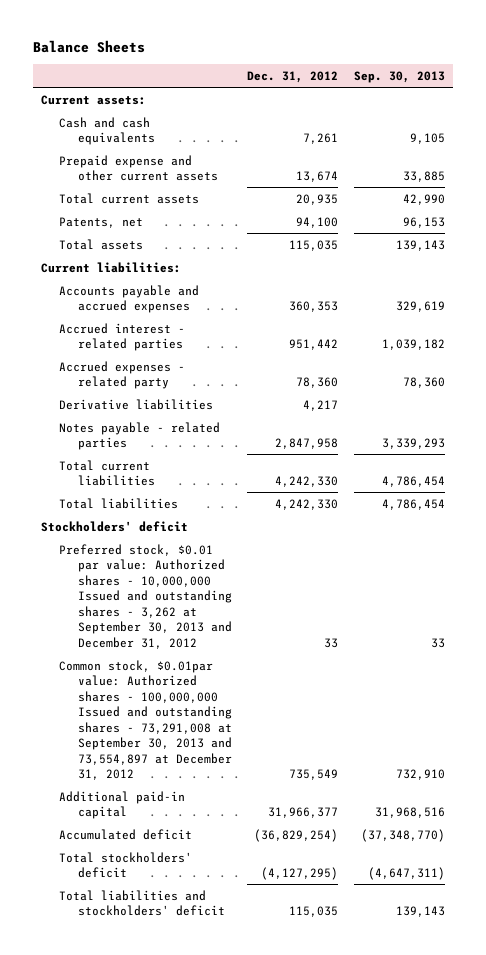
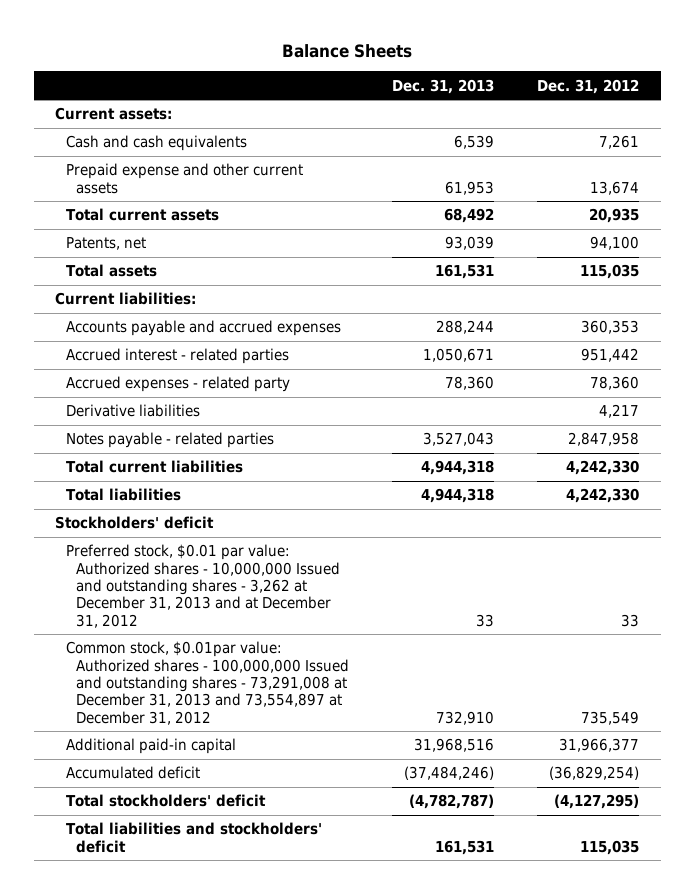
[354,71,446,84] Sep. 30, 2013 -> none
none -> [392,78,495,94] Dec. 31, 2013
[59,543,232,649] Preferred stock, $0.01 par value: Authorized shares - 10,000,000 Issued and outstanding shares - 3,262 at September 30, 2013 and December 31, 2012 -> [65,544,340,628] Preferred stock, $0.01 par value: Authorized shares - 10,000,000 Issued and outstanding shares - 3,262 at December 31, 2013 and at December 31, 2012
[59,659,232,781] Common stock, $0.01par value: Authorized shares - 100,000,000 Issued and outstanding shares - 73,291,008 at September 30, 2013 and 73,554,897 at December 31, 2012 -> [65,641,349,725] Common stock, $0.01par value: Authorized shares - 100,000,000 Issued and outstanding shares - 73,291,008 at December 31, 2013 and 73,554,897 at December 31, 2012

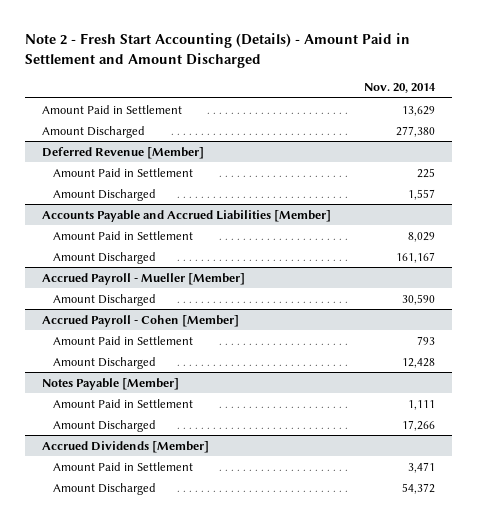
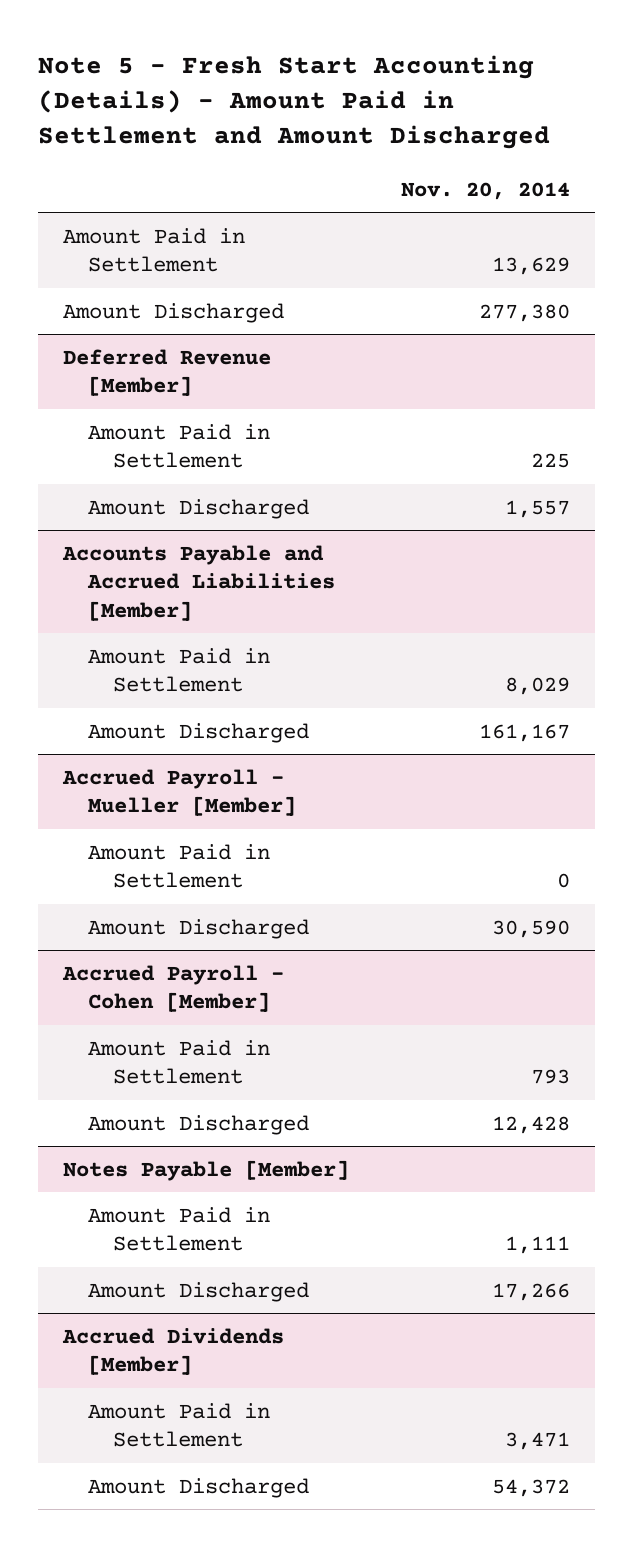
[24,33,410,68] Note 2 - Fresh Start Accounting (Details) - Amount Paid in Settlement and Amount Discharged -> [37,54,550,150] Note 5 - Fresh Start Accounting (Details) - Amount Paid in Settlement and Amount Discharged
none -> [88,843,271,889] Amount Paid in Settlement

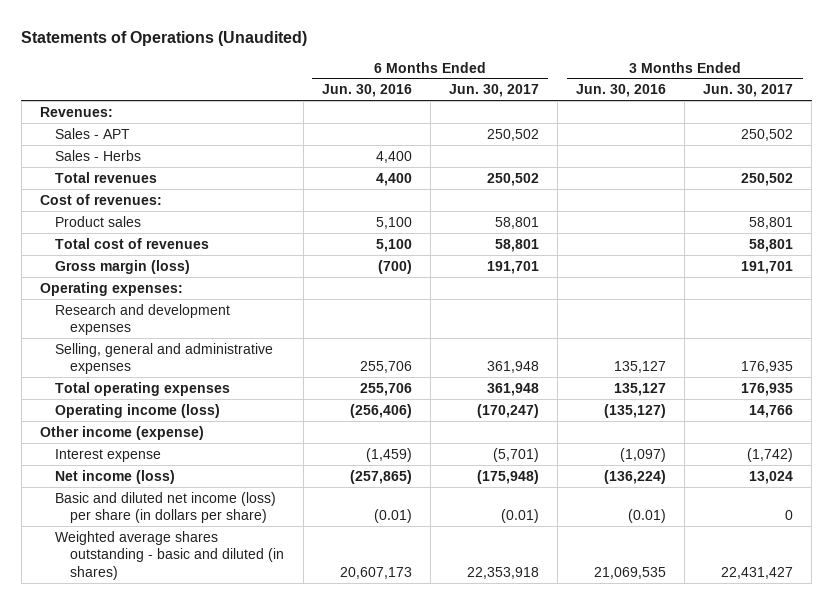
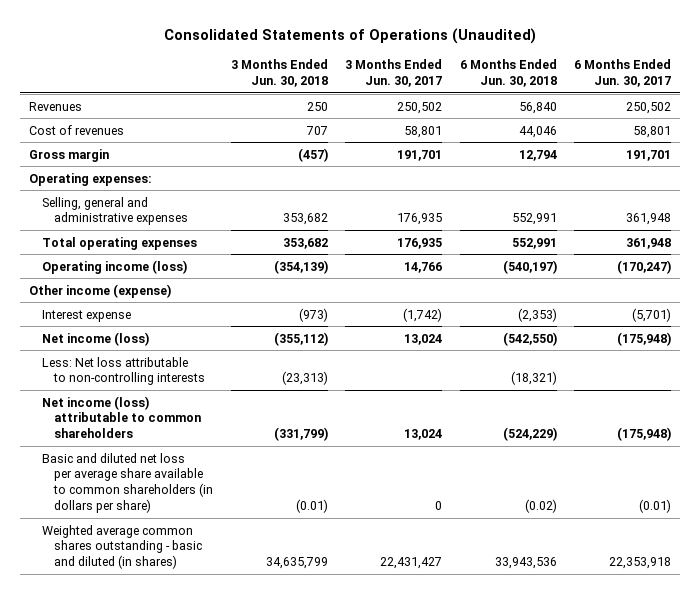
[21,30,308,46] Statements of Operations (Unaudited) -> [163,27,536,44] Consolidated Statements of Operations (Unaudited)
[321,84,412,98] Jun. 30, 2016 -> none
[576,84,667,98] Jun. 30, 2016 -> none
none -> [230,59,328,87] 3 Months Ended Jun. 30, 2018
none -> [459,59,557,87] 6 Months Ended Jun. 30, 2018
[39,106,113,117] Revenues: -> none
[55,127,131,139] Sales - APT -> none
[55,149,142,161] Sales - Herbs -> none
[39,193,162,205] Cost of revenues: -> none
[55,215,142,227] Product sales -> none
[55,171,158,183] Total revenues -> [28,101,82,111] Revenues
[55,237,210,249] Total cost of revenues -> [28,124,124,135] Cost of revenues
[55,259,191,274] Gross margin (loss) -> [28,148,109,162] Gross margin
[55,303,231,336] Research and development expenses -> none
none -> [41,356,206,386] Less: Net loss attributable to non-controlling interests
none -> [41,395,202,439] Net income (loss) attributable to common shareholders
[55,491,277,524] Basic and diluted net income (loss) per share (in dollars per share) -> [41,452,214,513] Basic and diluted net loss per average share available to common shareholders (in dollars per share)
[55,530,285,580] Weighted average shares outstanding - basic and diluted (in shares) -> [41,524,203,570] Weighted average common shares outstanding - basic and diluted (in shares)

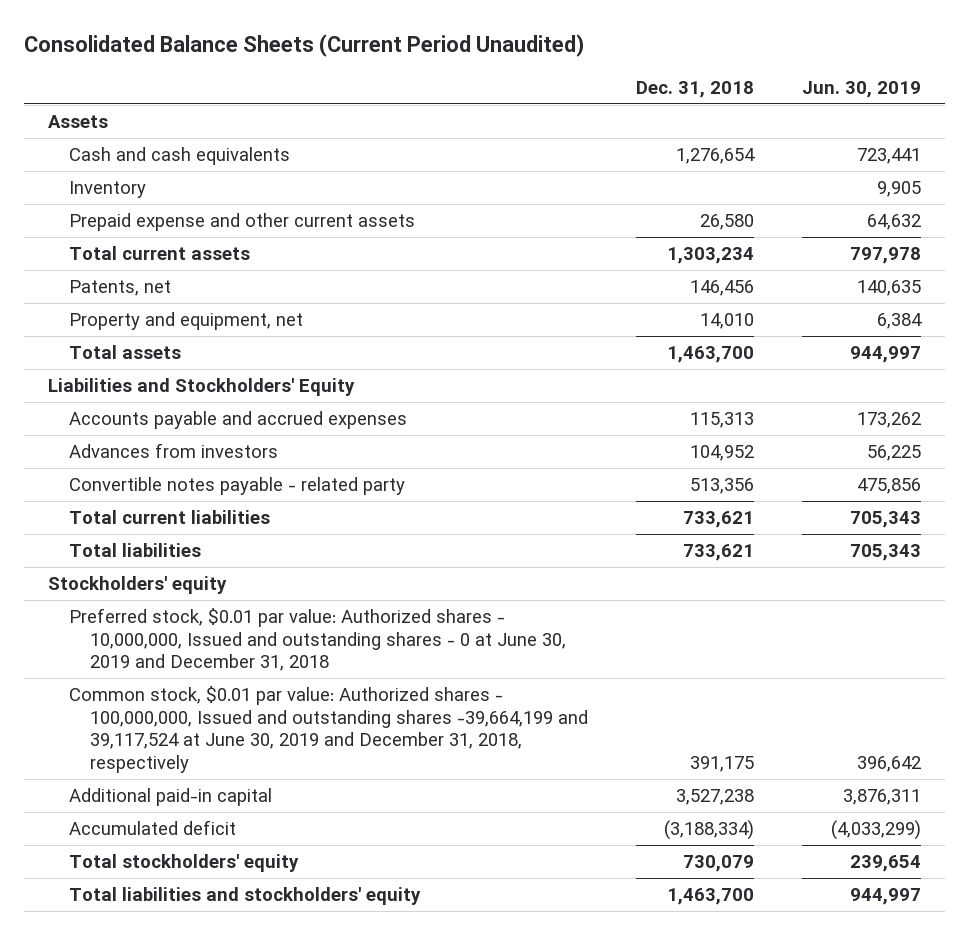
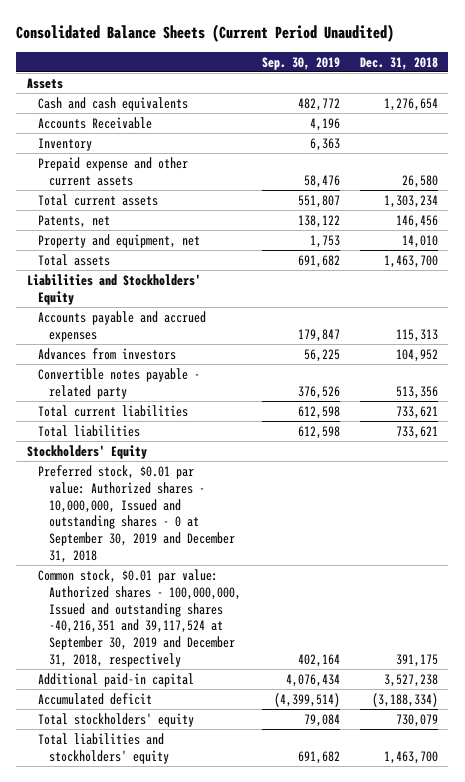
[802,81,922,99] Jun. 30, 2019 -> none
none -> [261,56,340,70] Sep. 30, 2019
none -> [37,116,152,129] Accounts Receivable
[47,576,227,595] Stockholders' equity -> [26,444,147,459] Stockholders' Equity
[68,608,566,672] Preferred stock, $0.01 par value: Authorized shares - 10,000,000, Issued and outstanding shares - 0 at June 30, 2019 and December 31, 2018 -> [37,464,235,563] Preferred stock, $0.01 par value: Authorized shares - 10,000,000, Issued and outstanding shares - 0 at September 30, 2019 and December 31, 2018
[68,686,588,773] Common stock, $0.01 par value: Authorized shares - 100,000,000, Issued and outstanding shares -39,664,199 and 39,117,524 at June 30, 2019 and December 31, 2018, respectively -> [37,568,241,667] Common stock, $0.01 par value: Authorized shares - 100,000,000, Issued and outstanding shares -40,216,351 and 39,117,524 at September 30, 2019 and December 31, 2018, respectively

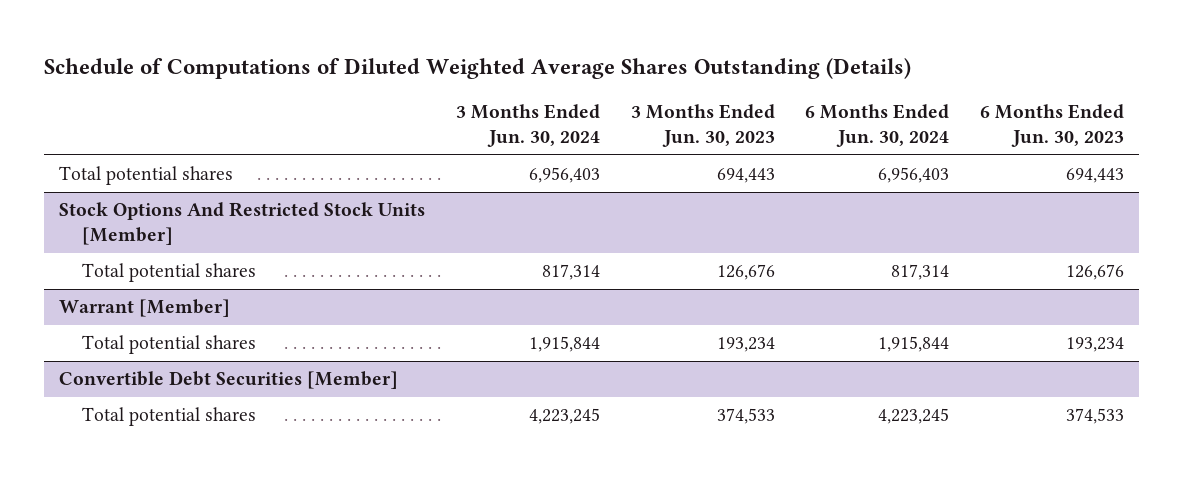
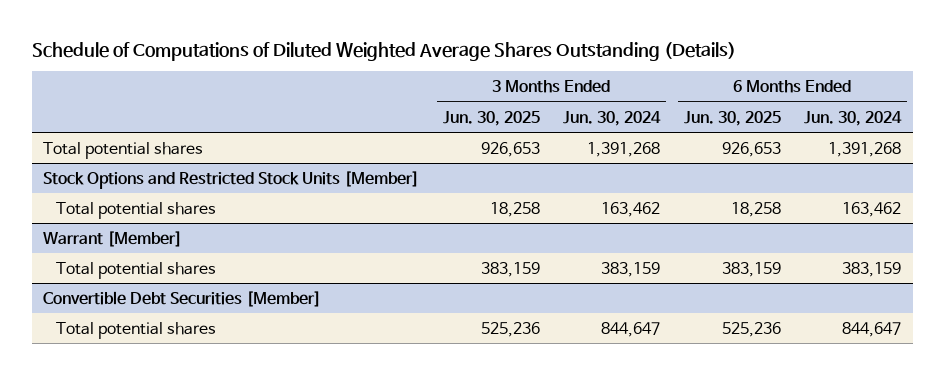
[630,104,775,148] 3 Months Ended Jun. 30, 2023 -> none
[979,104,1124,148] 6 Months Ended Jun. 30, 2023 -> none
none -> [442,110,540,126] Jun. 30, 2025
none -> [683,110,781,126] Jun. 30, 2025
[528,167,600,184] 6,956,403 -> [587,141,661,157] 1,391,268
[878,167,950,184] 6,956,403 -> [828,141,902,157] 1,391,268
[59,202,426,246] Stock Options And Restricted Stock Units [Member] -> [43,170,420,189] Stock Options and Restricted Stock Units [Member]
[541,264,600,281] 817,314 -> [601,201,661,217] 163,462
[891,264,950,281] 817,314 -> [842,201,902,217] 163,462
[528,336,600,353] 1,915,844 -> [601,261,661,277] 383,159
[878,336,950,353] 1,915,844 -> [842,261,902,277] 383,159
[528,408,600,425] 4,223,245 -> [601,321,661,337] 844,647
[878,408,950,425] 4,223,245 -> [842,321,902,337] 844,647

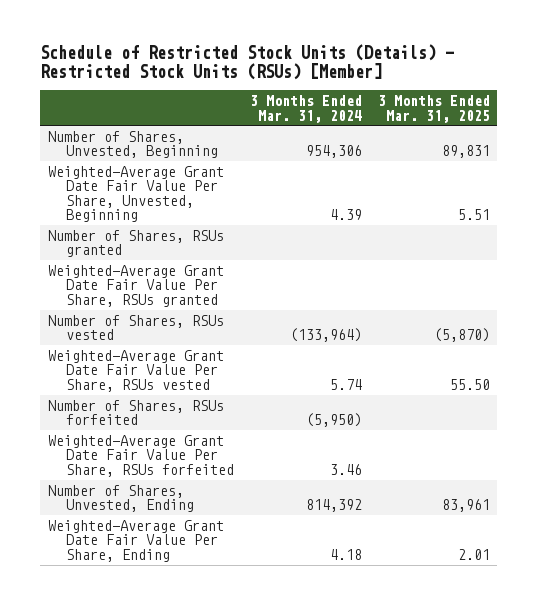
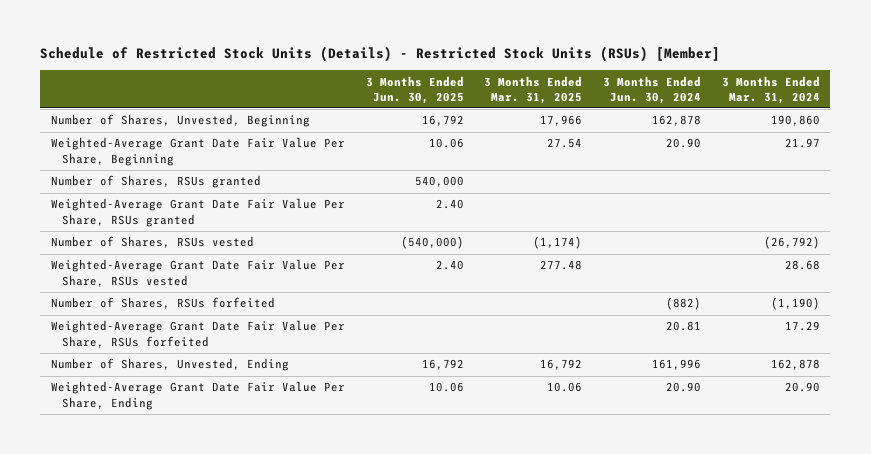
none -> [365,75,464,104] 3 Months Ended Jun. 30, 2025
none -> [603,75,702,104] 3 Months Ended Jun. 30, 2024
[305,145,362,159] 954,306 -> [770,115,820,127] 190,860
[441,145,490,159] 89,831 -> [540,115,583,127] 17,966
[47,165,224,223] Weighted-Average Grant Date Fair Value Per Share, Unvested, Beginning -> [50,137,345,166] Weighted-Average Grant Date Fair Value Per Share, Beginning
[329,209,362,221] 4.39 -> [784,138,820,149] 21.97
[457,209,490,221] 5.51 -> [547,138,583,149] 27.54
[289,328,362,343] (133,964) -> [763,236,820,250] (26,792)
[433,328,490,343] (5,870) -> [533,236,583,250] (1,174)
[329,378,362,390] 5.74 -> [784,260,820,271] 28.68
[449,378,490,390] 55.50 -> [540,260,583,271] 277.48
[305,413,362,428] (5,950) -> [770,297,820,311] (1,190)
[329,463,362,475] 3.46 -> [784,321,820,332] 17.29
[305,499,362,513] 814,392 -> [770,359,820,371] 162,878
[441,499,490,513] 83,961 -> [540,359,583,371] 16,792
[329,548,362,560] 4.18 -> [784,382,820,393] 20.90
[457,548,490,560] 2.01 -> [547,382,583,393] 10.06

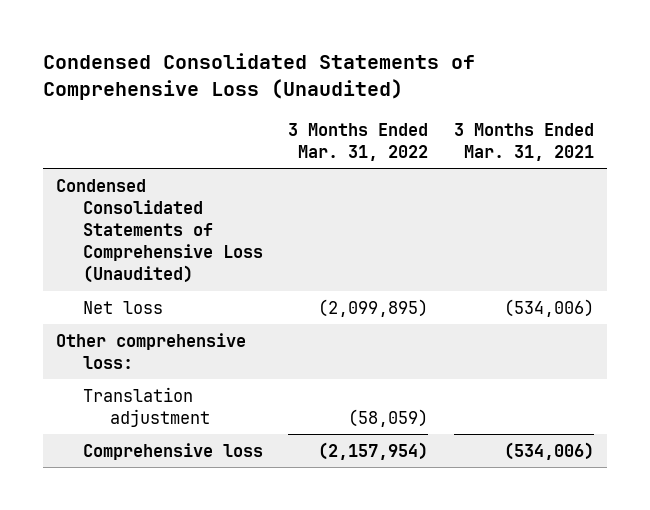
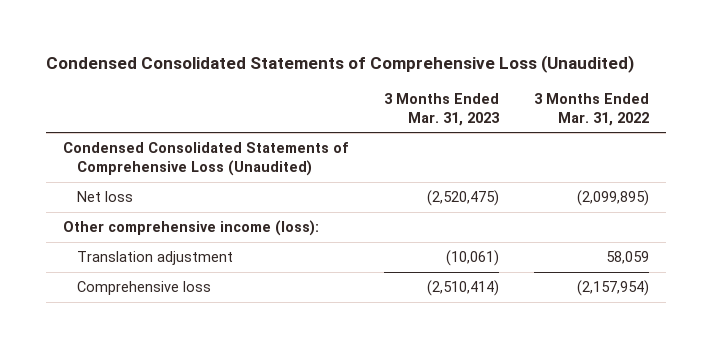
[454,123,595,162] 3 Months Ended Mar. 31, 2021 -> none
none -> [384,92,501,126] 3 Months Ended Mar. 31, 2023
[55,332,246,369] Other comprehensive loss: -> [63,220,320,237] Other comprehensive income (loss):
[348,408,429,427] (58,059) -> [605,251,649,265] 58,059

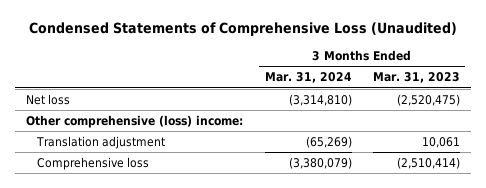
[46,54,635,73] Condensed Consolidated Statements of Comprehensive Loss (Unaudited) -> [29,22,458,37] Condensed Statements of Comprehensive Loss (Unaudited)
[533,92,649,126] 3 Months Ended Mar. 31, 2022 -> none
none -> [264,72,352,84] Mar. 31, 2024
[63,142,350,177] Condensed Consolidated Statements of Comprehensive Loss (Unaudited) -> none
[63,220,320,237] Other comprehensive income (loss): -> [26,114,244,128] Other comprehensive (loss) income:
[446,250,500,267] (10,061) -> [422,136,461,148] 10,061

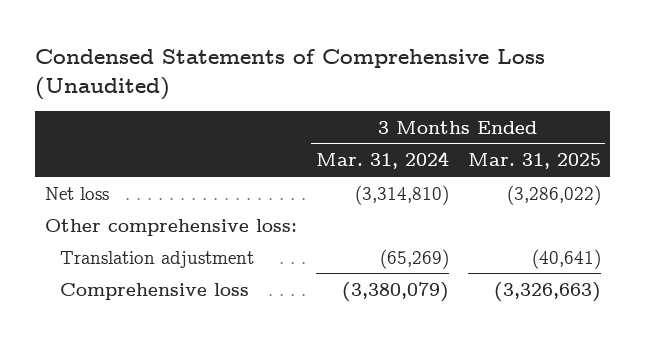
[373,72,461,84] Mar. 31, 2023 -> none
none -> [467,153,601,170] Mar. 31, 2025
[26,114,244,128] Other comprehensive (loss) income: -> [44,218,297,236] Other comprehensive loss:

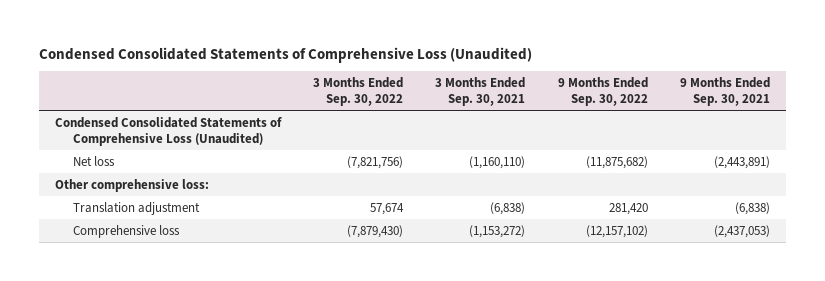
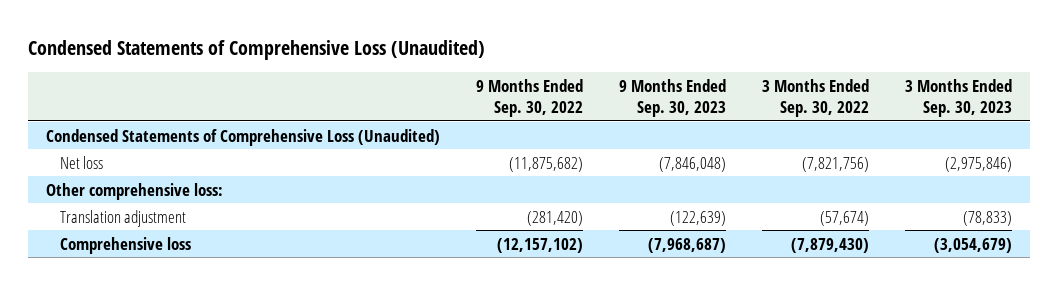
[38,46,532,63] Condensed Consolidated Statements of Comprehensive Loss (Unaudited) -> [28,39,486,60] Condensed Statements of Comprehensive Loss (Unaudited)
[435,77,526,107] 3 Months Ended Sep. 30, 2021 -> none
[679,77,770,107] 9 Months Ended Sep. 30, 2021 -> none
none -> [618,78,726,118] 9 Months Ended Sep. 30, 2023
none -> [904,78,1012,118] 3 Months Ended Sep. 30, 2023
[54,116,282,146] Condensed Consolidated Statements of Comprehensive Loss (Unaudited) -> [46,128,441,146] Condensed Statements of Comprehensive Loss (Unaudited)
[370,202,405,215] 57,674 -> [819,210,869,226] (57,674)
[608,202,648,215] 281,420 -> [527,210,584,226] (281,420)

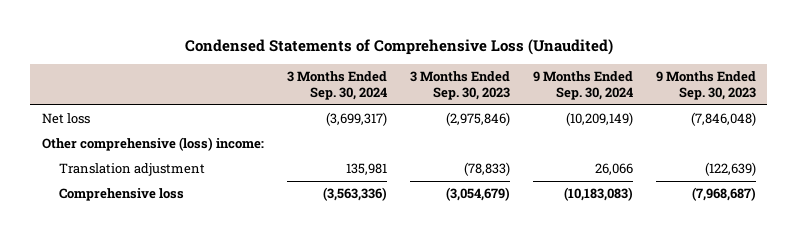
[476,78,584,118] 9 Months Ended Sep. 30, 2022 -> none
[761,78,869,118] 3 Months Ended Sep. 30, 2022 -> none
none -> [286,71,387,100] 3 Months Ended Sep. 30, 2024
none -> [532,71,633,100] 9 Months Ended Sep. 30, 2024
[46,128,441,146] Condensed Statements of Comprehensive Loss (Unaudited) -> none
[46,182,224,200] Other comprehensive loss: -> [41,137,264,152] Other comprehensive (loss) income:

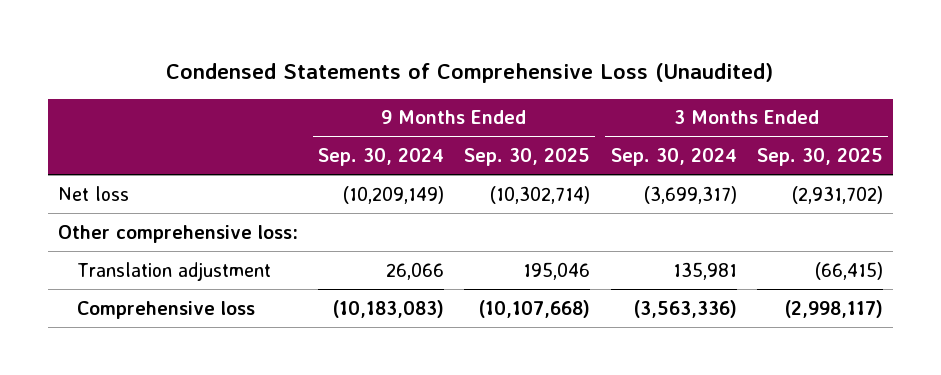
[409,71,510,100] 3 Months Ended Sep. 30, 2023 -> none
[655,71,756,100] 9 Months Ended Sep. 30, 2023 -> none
none -> [464,148,591,167] Sep. 30, 2025
none -> [756,148,883,167] Sep. 30, 2025
[41,137,264,152] Other comprehensive (loss) income: -> [58,224,299,243] Other comprehensive loss:

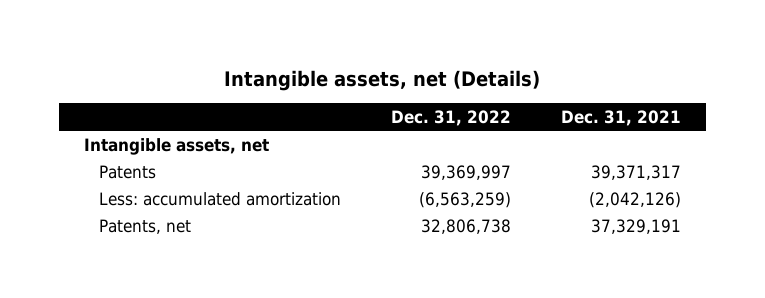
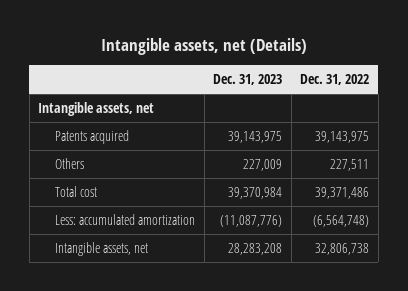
[560,109,681,126] Dec. 31, 2021 -> none
none -> [213,74,283,86] Dec. 31, 2023
[99,164,157,179] Patents -> [55,130,130,145] Patents acquired
[420,164,511,180] 39,369,997 -> [315,131,370,144] 39,143,975
none -> [55,158,85,170] Others
none -> [55,186,98,198] Total cost
[418,191,511,208] (6,563,259) -> [313,215,370,228] (6,564,748)
[99,218,192,234] Patents, net -> [55,242,149,257] Intangible assets, net

